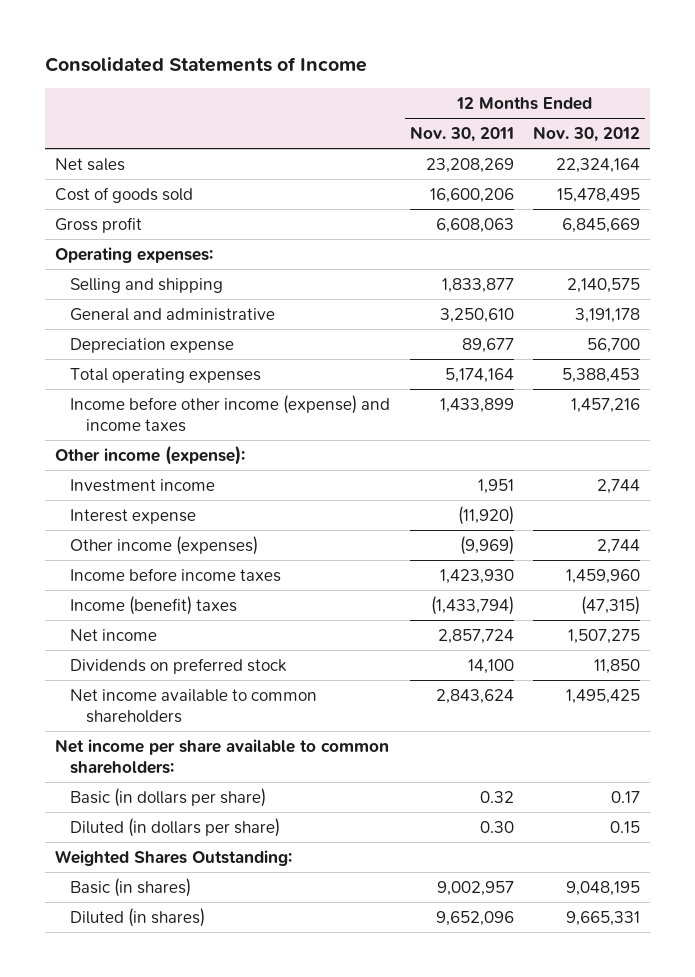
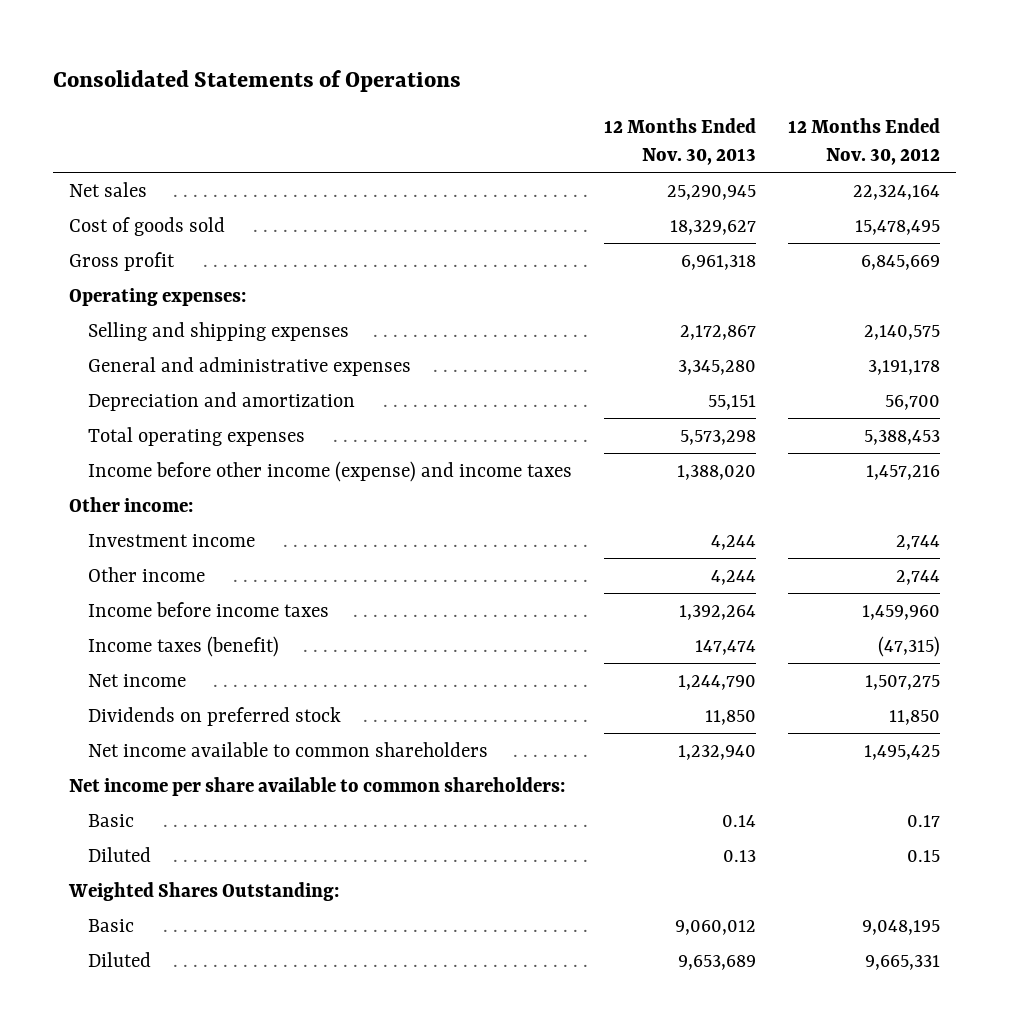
[44,57,367,73] Consolidated Statements of Income -> [53,70,462,93] Consolidated Statements of Operations
[409,126,514,143] Nov. 30, 2011 -> none
none -> [604,118,757,166] 12 Months Ended Nov. 30, 2013
[70,277,224,293] Selling and shipping -> [88,321,350,341] Selling and shipping expenses
[70,307,276,321] General and administrative -> [88,356,412,376] General and administrative expenses
[70,337,235,353] Depreciation expense -> [88,391,356,411] Depreciation and amortization
[54,444,245,465] Other income (expense): -> [68,496,193,512] Other income:
[70,508,197,524] Interest expense -> none
[70,535,259,555] Other income (expenses) -> [88,566,206,582] Other income
[70,595,238,615] Income (benefit) taxes -> [88,635,280,657] Income taxes (benefit)
[70,787,267,807] Basic (in dollars per share) -> [88,813,135,827] Basic
[70,817,281,837] Diluted (in dollars per share) -> [88,846,152,862] Diluted
[70,877,192,897] Basic (in shares) -> [88,918,135,932] Basic
[70,907,206,927] Diluted (in shares) -> [88,951,152,967] Diluted

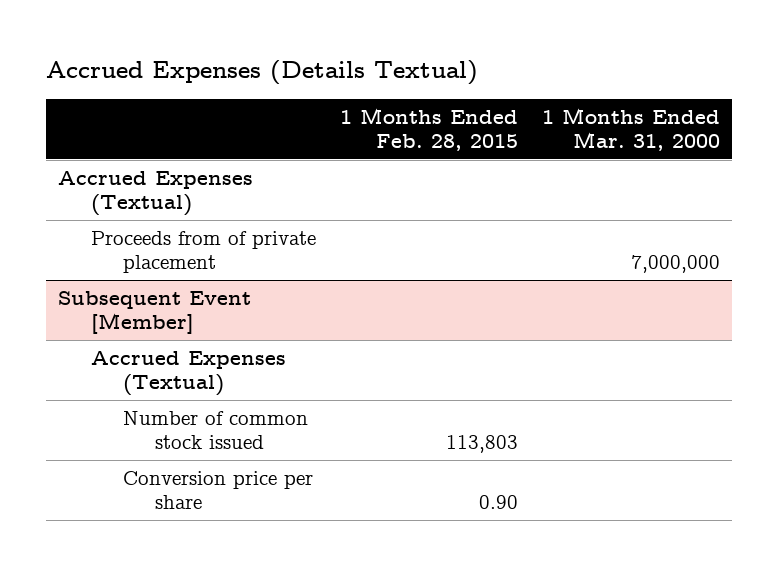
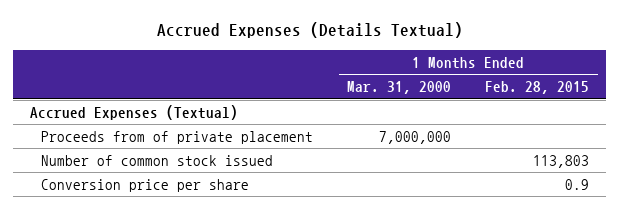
[58,291,252,335] Subsequent Event [Member] -> none
[90,351,286,397] Accrued Expenses (Textual) -> none
[478,495,518,510] 0.90 -> [565,178,590,190] 0.9

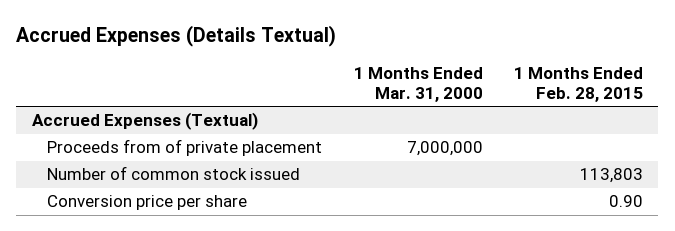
[565,178,590,190] 0.9 -> [608,195,643,208] 0.90

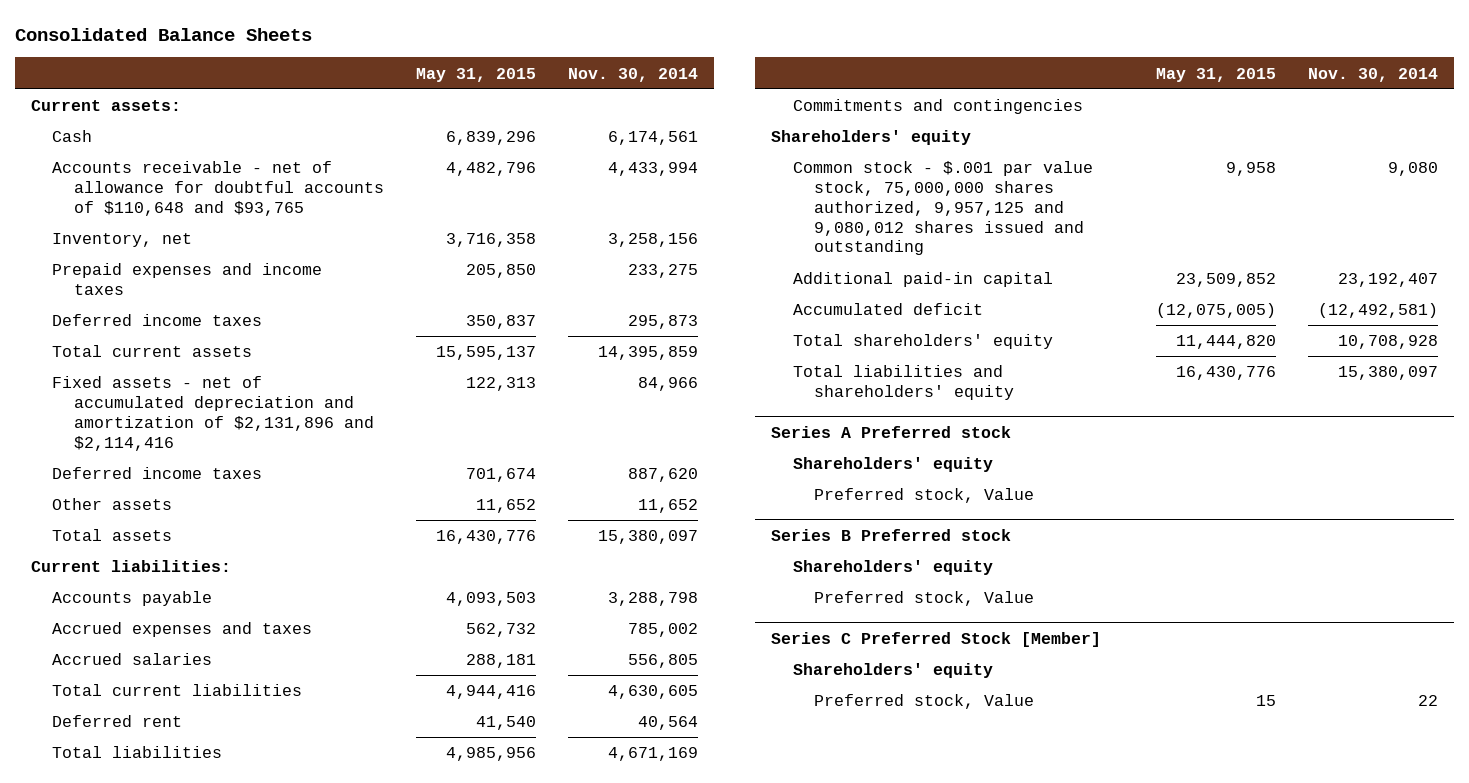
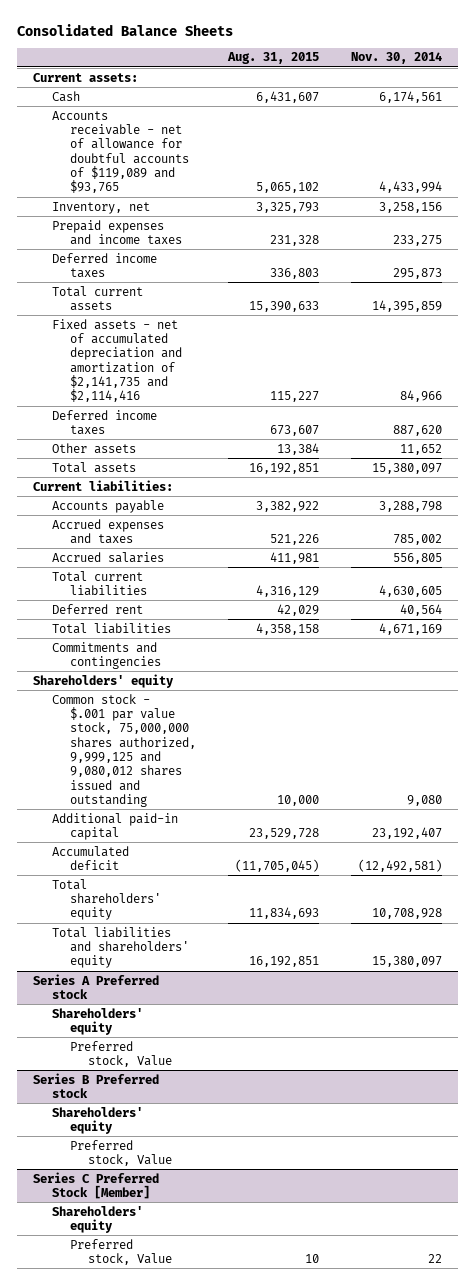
[415,67,536,82] May 31, 2015 -> none
none -> [227,52,320,65] Aug. 31, 2015
[52,161,384,216] Accounts receivable - net of allowance for doubtful accounts of $110,648 and $93,765 -> [51,110,189,194] Accounts receivable - net of allowance for doubtful accounts of $119,089 and $93,765
[52,376,374,451] Fixed assets - net of accumulated depreciation and amortization of $2,131,896 and $2,114,416 -> [51,318,182,403] Fixed assets - net of accumulated depreciation and amortization of $2,141,735 and $2,114,416
[792,161,1093,256] Common stock - $.001 par value stock, 75,000,000 shares authorized, 9,957,125 and 9,080,012 shares issued and outstanding -> [51,693,196,808] Common stock - $.001 par value stock, 75,000,000 shares authorized, 9,999,125 and 9,080,012 shares issued and outstanding

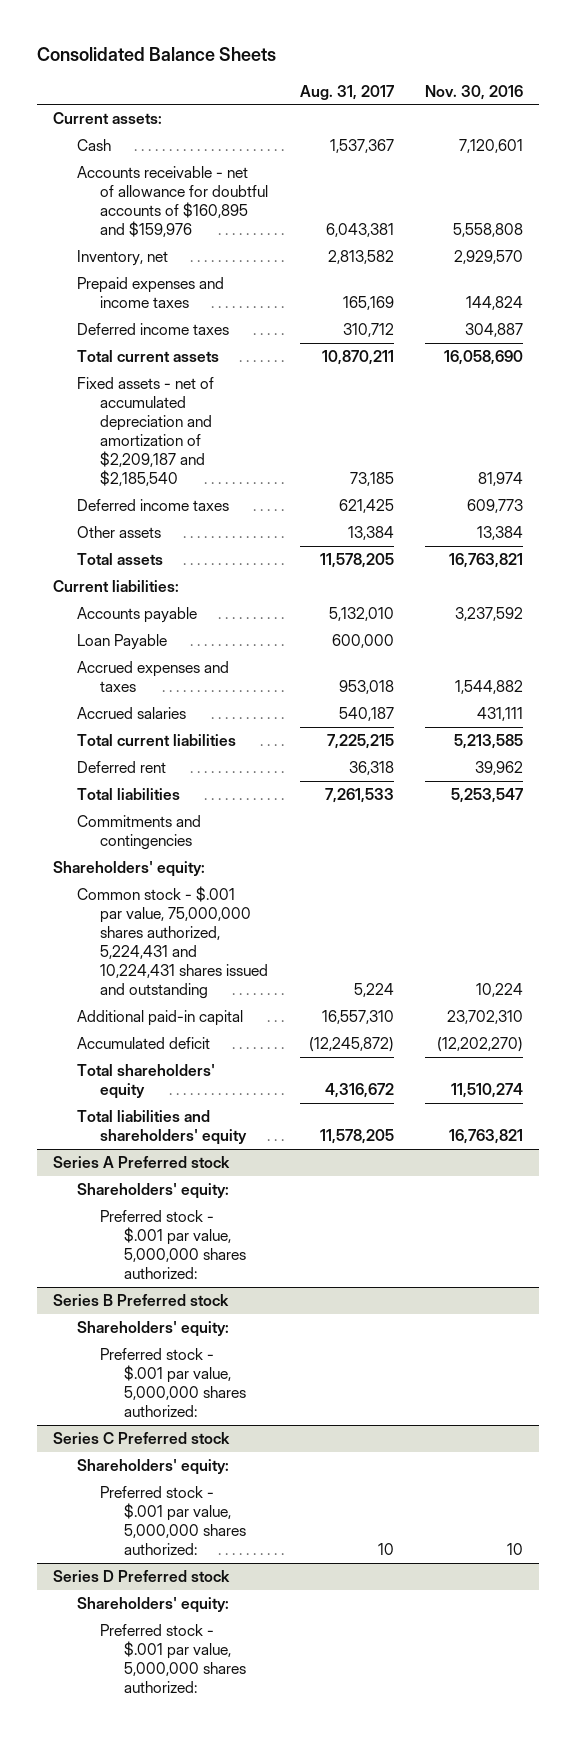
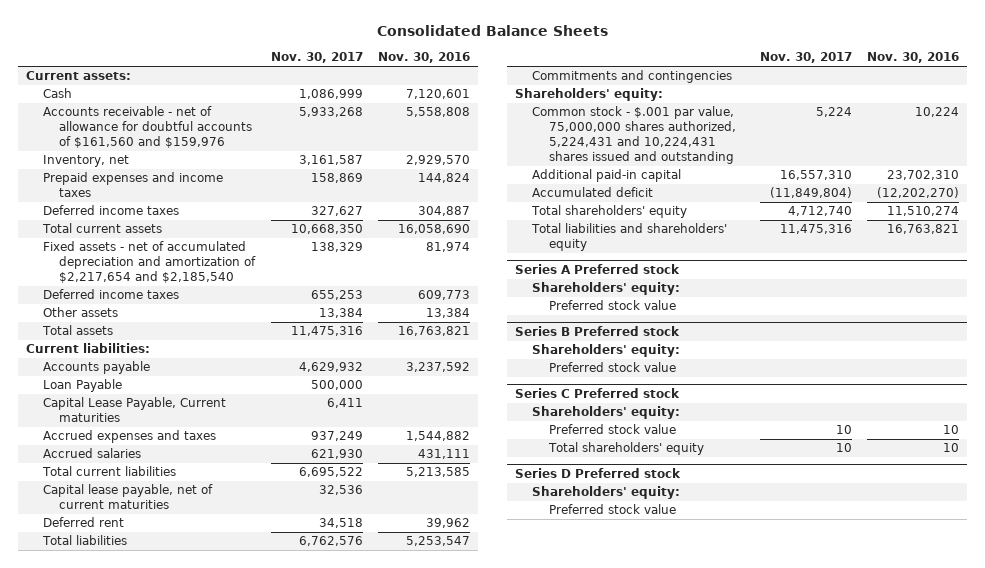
[299,84,394,100] Aug. 31, 2017 -> none
none -> [270,52,363,64] Nov. 30, 2017
[76,166,269,238] Accounts receivable - net of allowance for doubtful accounts of $160,895 and $159,976 -> [42,106,253,149] Accounts receivable - net of allowance for doubtful accounts of $161,560 and $159,976
[76,377,214,487] Fixed assets - net of accumulated depreciation and amortization of $2,209,187 and $2,185,540 -> [42,241,257,284] Fixed assets - net of accumulated depreciation and amortization of $2,217,654 and $2,185,540
none -> [42,397,226,423] Capital Lease Payable, Current maturities
none -> [42,484,213,510] Capital lease payable, net of current maturities
[100,1210,246,1280] Preferred stock - $.001 par value, 5,000,000 shares authorized: -> [548,300,676,311] Preferred stock value
[100,1348,246,1418] Preferred stock - $.001 par value, 5,000,000 shares authorized: -> [548,362,676,373] Preferred stock value
[100,1486,246,1556] Preferred stock - $.001 par value, 5,000,000 shares authorized: -> [548,424,676,435] Preferred stock value
none -> [547,442,704,456] Total shareholders' equity
[100,1624,246,1694] Preferred stock - $.001 par value, 5,000,000 shares authorized: -> [548,504,676,515] Preferred stock value

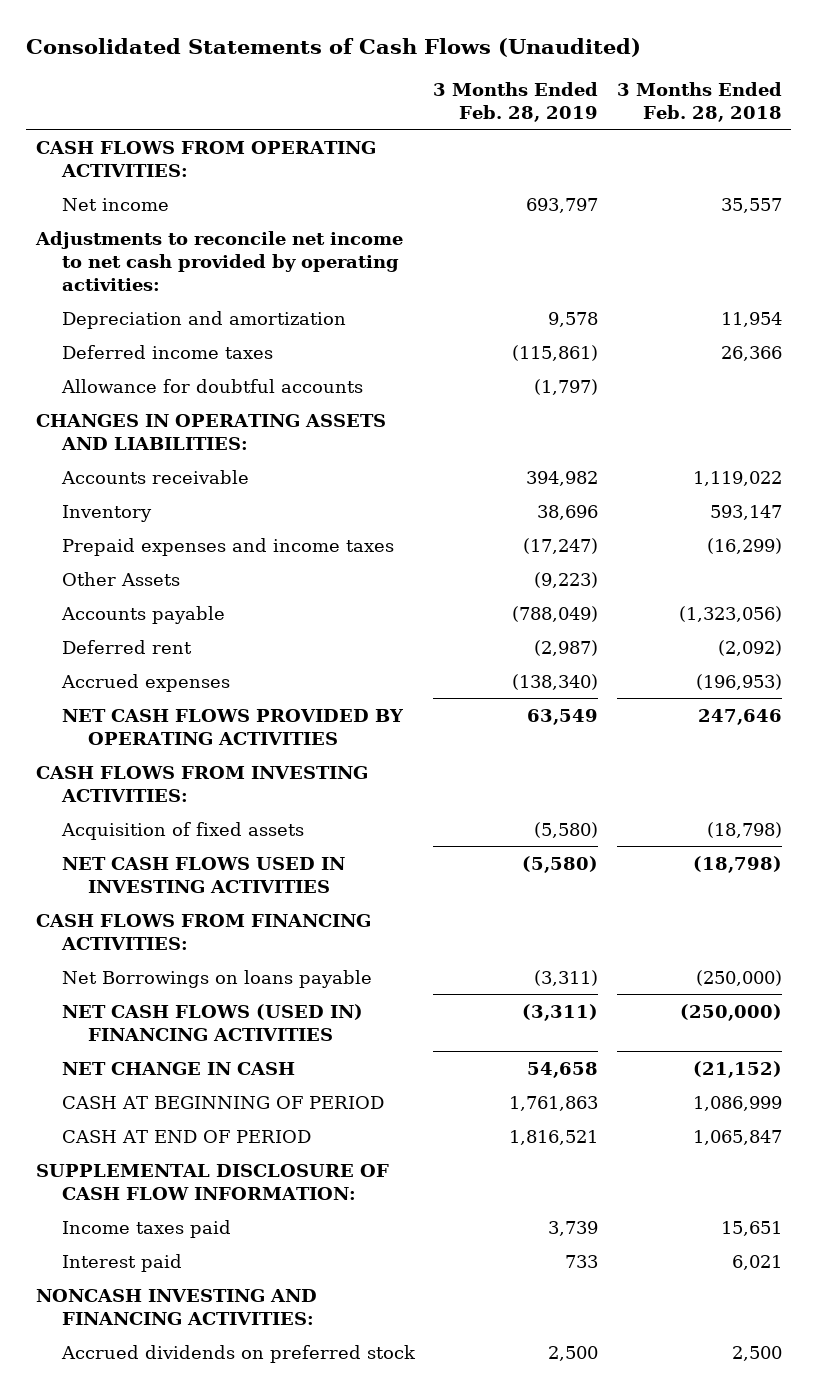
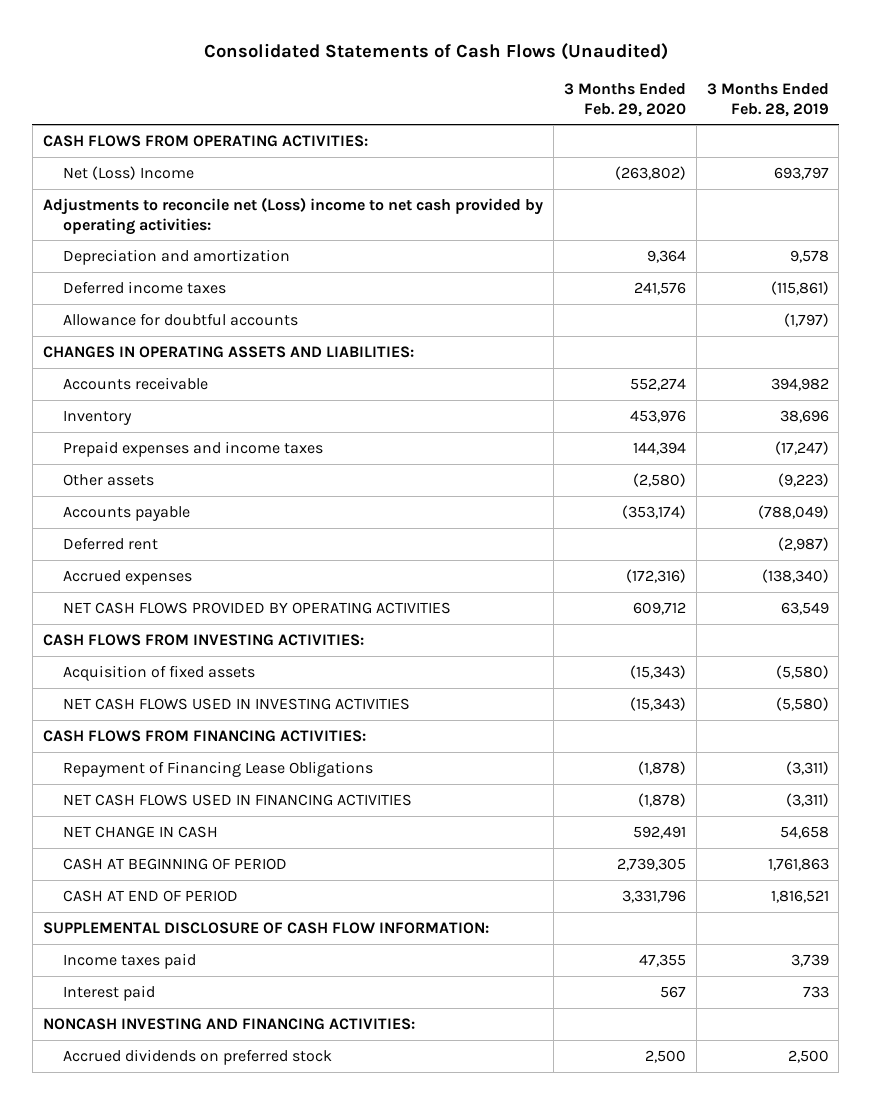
[616,81,782,122] 3 Months Ended Feb. 28, 2018 -> none
none -> [563,82,686,117] 3 Months Ended Feb. 29, 2020
[61,197,169,211] Net income -> [62,165,194,180] Net (Loss) Income
[34,230,403,291] Adjustments to reconcile net income to net cash provided by operating activities: -> [42,196,543,235] Adjustments to reconcile net (Loss) income to net cash provided by operating activities:
[61,571,180,586] Other Assets -> [62,473,154,486] Other assets
[61,969,372,988] Net Borrowings on loans payable -> [62,760,373,777] Repayment of Financing Lease Obligations
[61,1003,363,1041] NET CASH FLOWS (USED IN) FINANCING ACTIVITIES -> [62,793,412,806] NET CASH FLOWS USED IN FINANCING ACTIVITIES

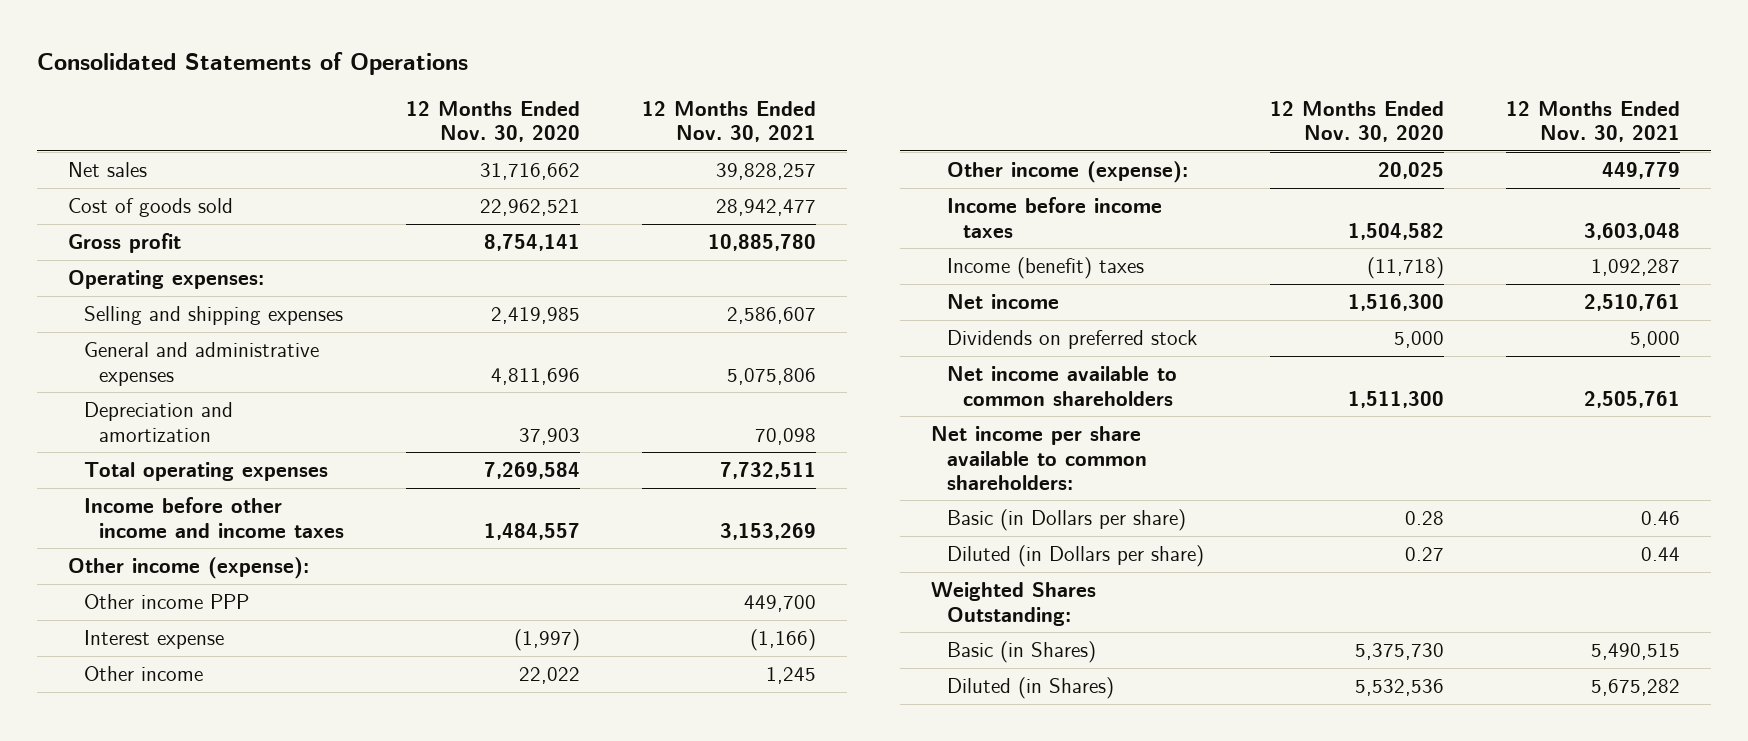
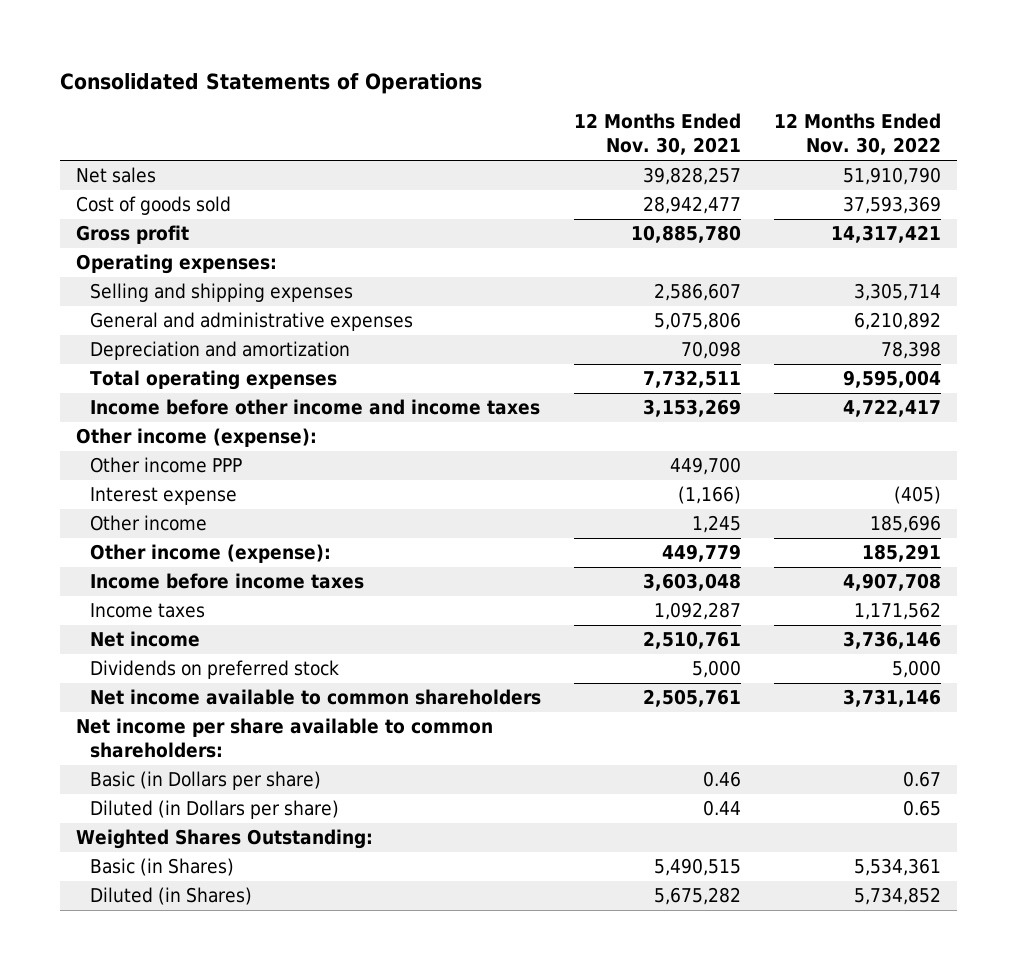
[406,100,581,143] 12 Months Ended Nov. 30, 2020 -> none
none -> [773,113,941,156] 12 Months Ended Nov. 30, 2022
[946,257,1144,280] Income (benefit) taxes -> [89,603,205,619] Income taxes

